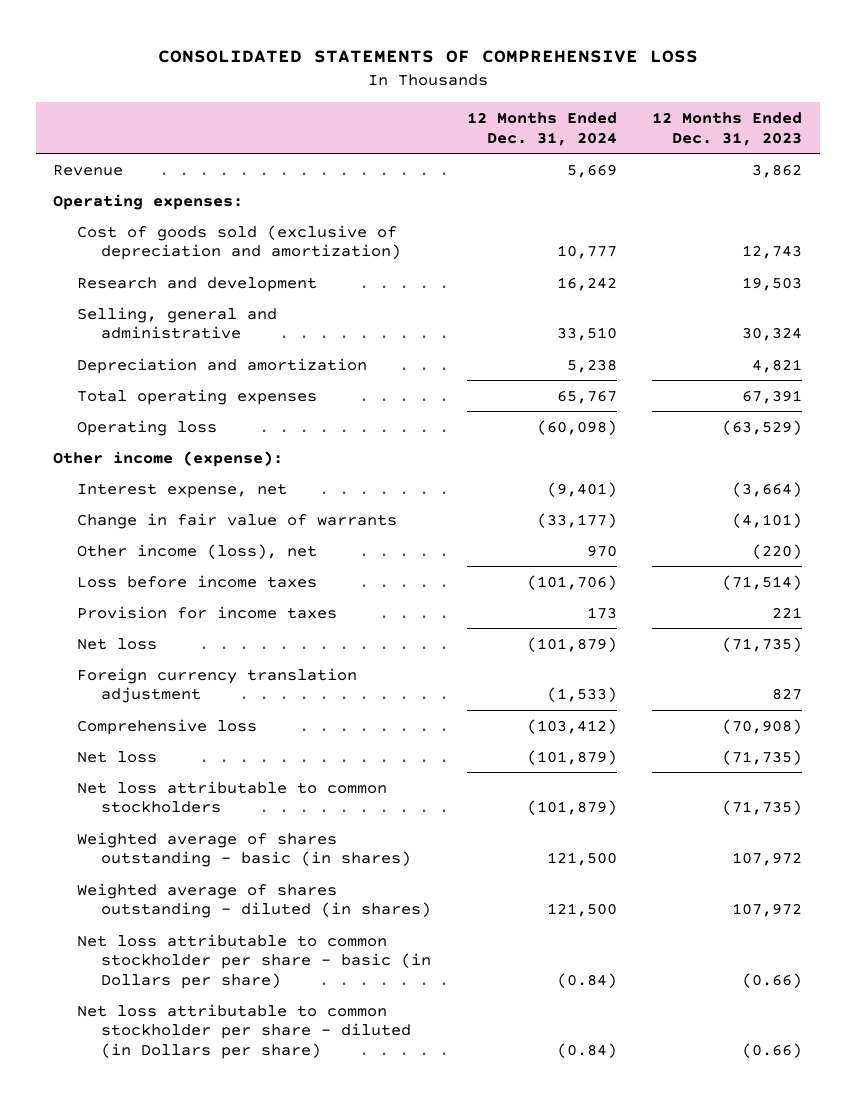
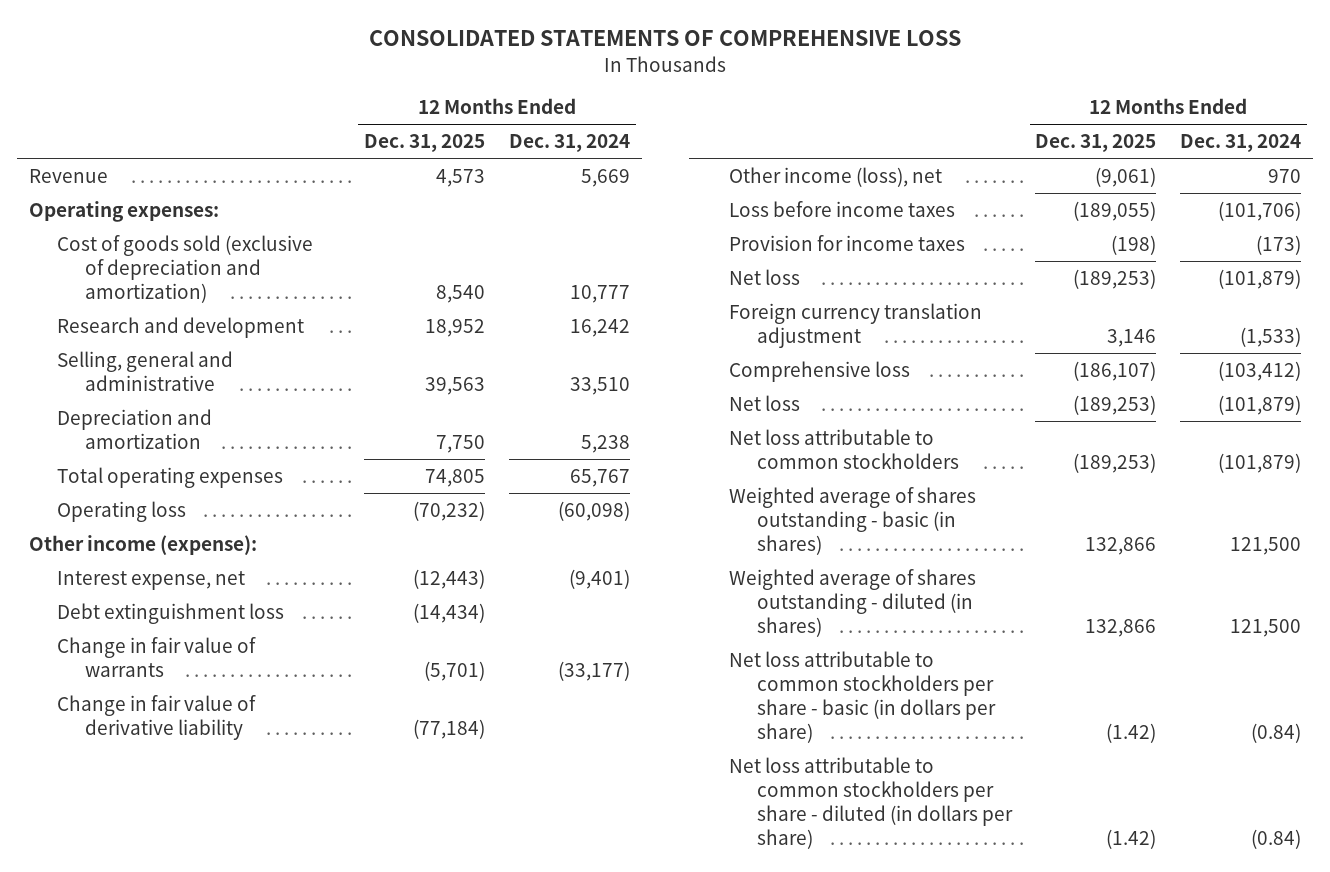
[652,111,803,146] 12 Months Ended Dec. 31, 2023 -> none
none -> [363,134,485,153] Dec. 31, 2025
none -> [57,602,285,624] Debt extinguishment loss
none -> [57,694,257,740] Change in fair value of derivative liability
[586,606,617,619] 173 -> [1256,234,1302,255] (173)
[77,933,432,989] Net loss attributable to common stockholder per share - basic (in Dollars per share) -> [728,650,996,743] Net loss attributable to common stockholders per share - basic (in dollars per share)
[77,1003,412,1059] Net loss attributable to common stockholder per share - diluted (in Dollars per share) -> [728,756,1013,849] Net loss attributable to common stockholders per share - diluted (in dollars per share)

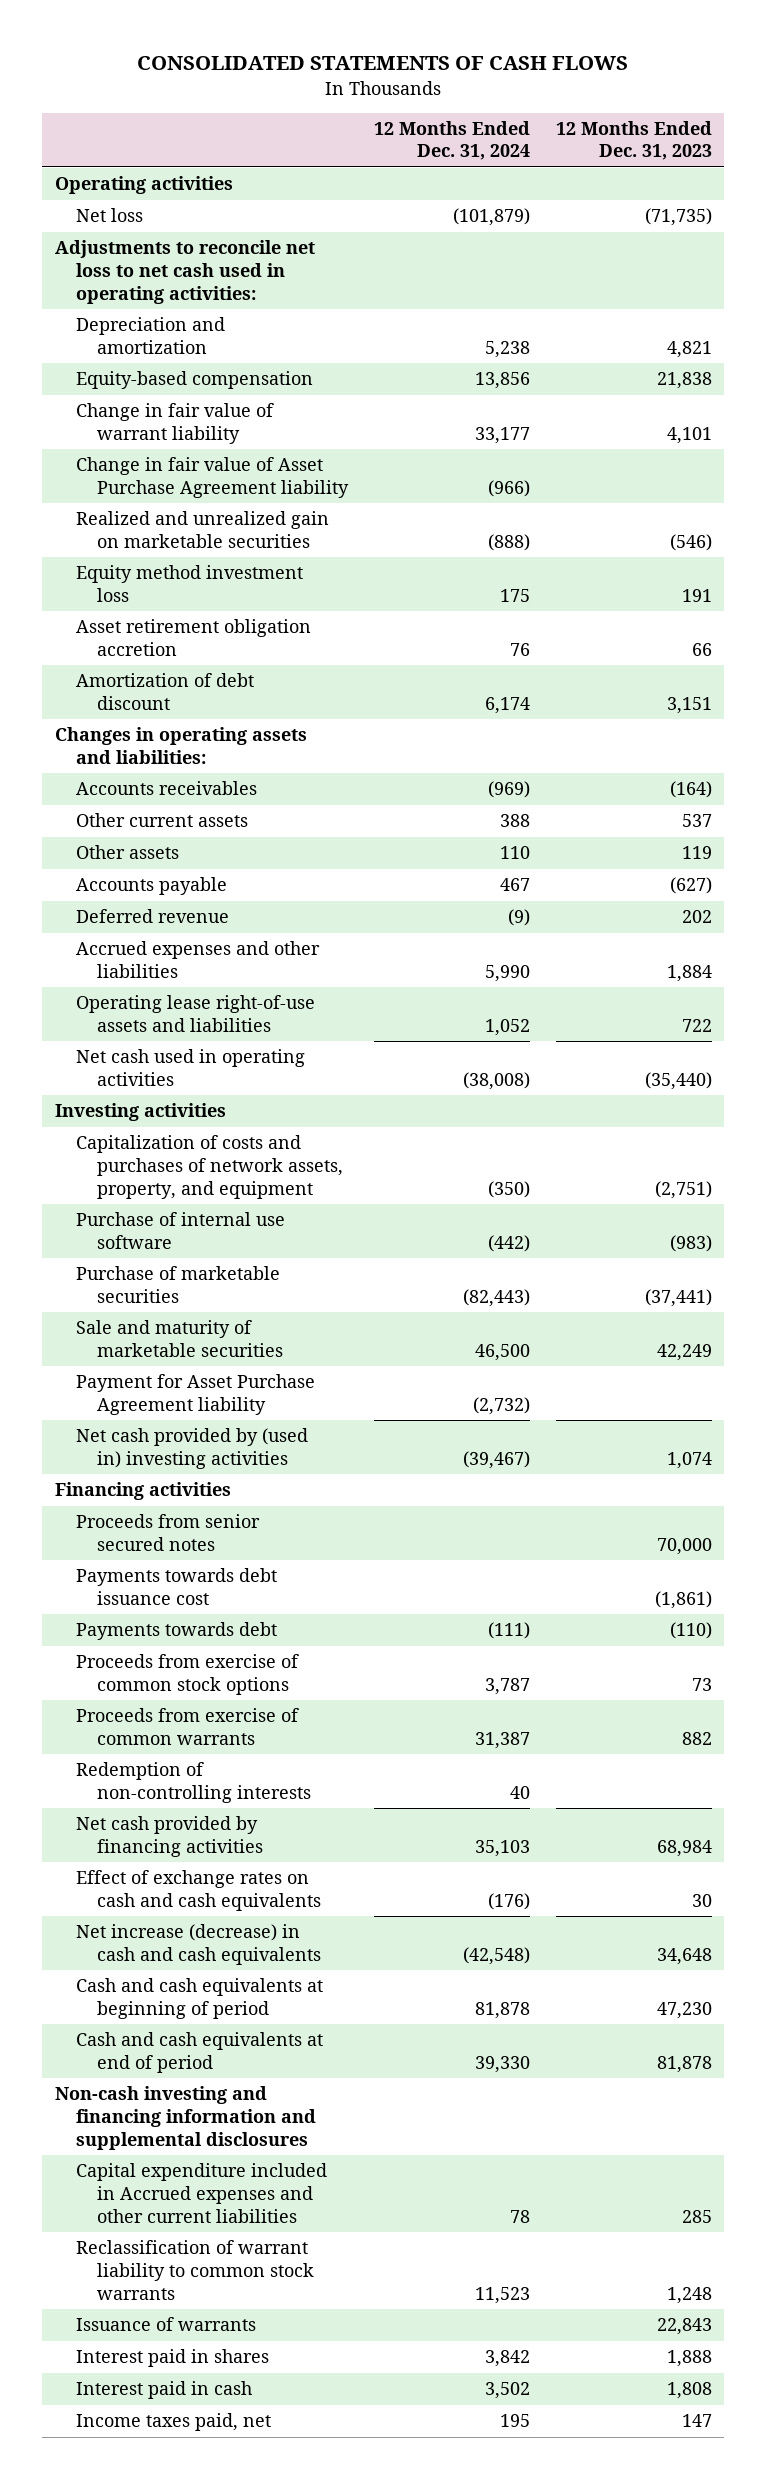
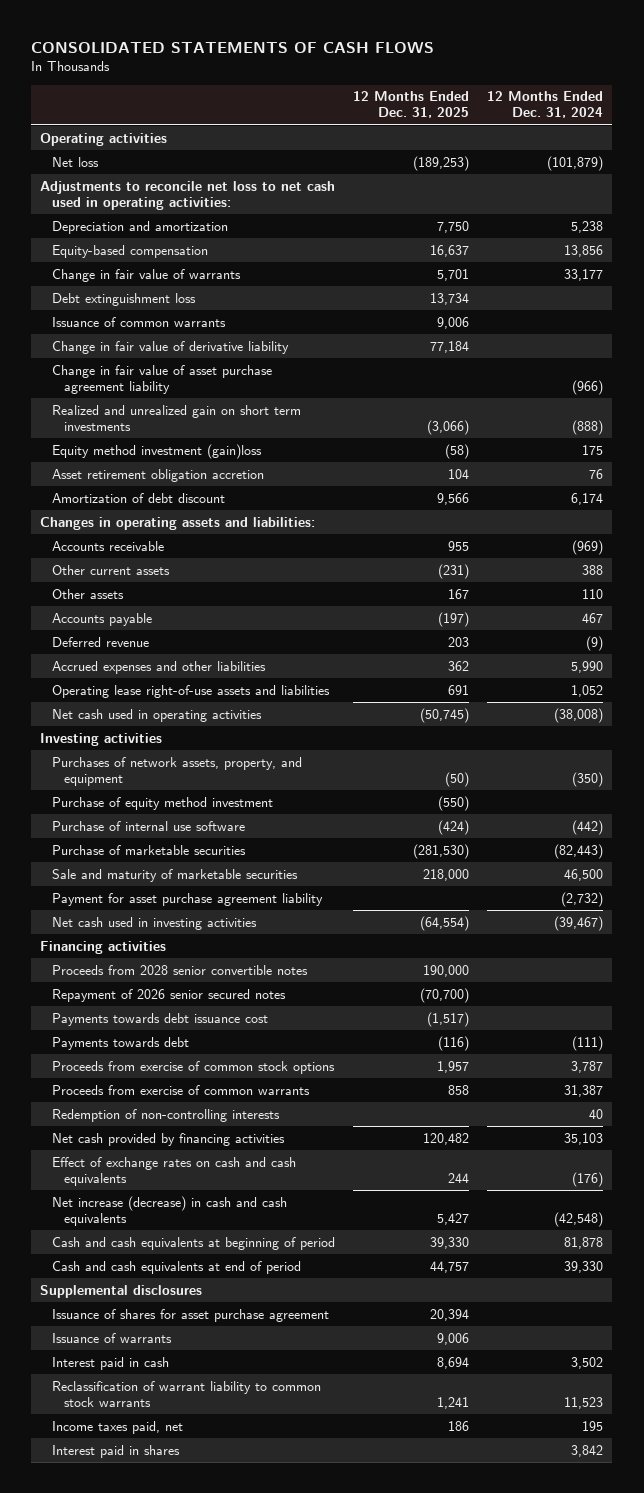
[555,120,712,161] 12 Months Ended Dec. 31, 2023 -> none
none -> [353,91,470,119] 12 Months Ended Dec. 31, 2025
[76,403,275,444] Change in fair value of warrant liability -> [52,268,242,282] Change in fair value of warrants
none -> [52,292,197,306] Debt extinguishment loss
none -> [52,316,227,327] Issuance of common warrants
none -> [52,340,290,354] Change in fair value of derivative liability
[76,457,350,498] Change in fair value of Asset Purchase Agreement liability -> [52,364,273,394] Change in fair value of asset purchase agreement liability
[76,511,330,548] Realized and unrealized gain on marketable securities -> [52,404,302,431] Realized and unrealized gain on short term investments
[76,565,304,602] Equity method investment loss -> [52,443,263,459] Equity method investment (gain)loss
[76,781,258,796] Accounts receivables -> [52,540,165,551] Accounts receivable
[76,1135,344,1199] Capitalization of costs and purchases of network assets, property, and equipment -> [52,756,303,786] Purchases of network assets, property, and equipment
none -> [52,796,274,810] Purchase of equity method investment
[76,1374,316,1415] Payment for Asset Purchase Agreement liability -> [52,892,324,906] Payment for asset purchase agreement liability
[76,1428,309,1469] Net cash provided by (used in) investing activities -> [52,916,258,930] Net cash used in investing activities
[76,1514,261,1551] Proceeds from senior secured notes -> [52,964,309,975] Proceeds from 2028 senior convertible notes
none -> [52,988,287,1002] Repayment of 2026 senior secured notes
[76,2163,328,2223] Capital expenditure included in Accrued expenses and other current liabilities -> none
[55,2086,317,2150] Non-cash investing and financing information and supplemental disclosures -> [40,1284,203,1298] Supplemental disclosures
none -> [52,1308,330,1322] Issuance of shares for asset purchase agreement
[76,2240,315,2300] Reclassification of warrant liability to common stock warrants -> [52,1380,322,1407] Reclassification of warrant liability to common stock warrants
[76,2349,270,2368] Interest paid in shares -> [52,1444,181,1458] Interest paid in shares

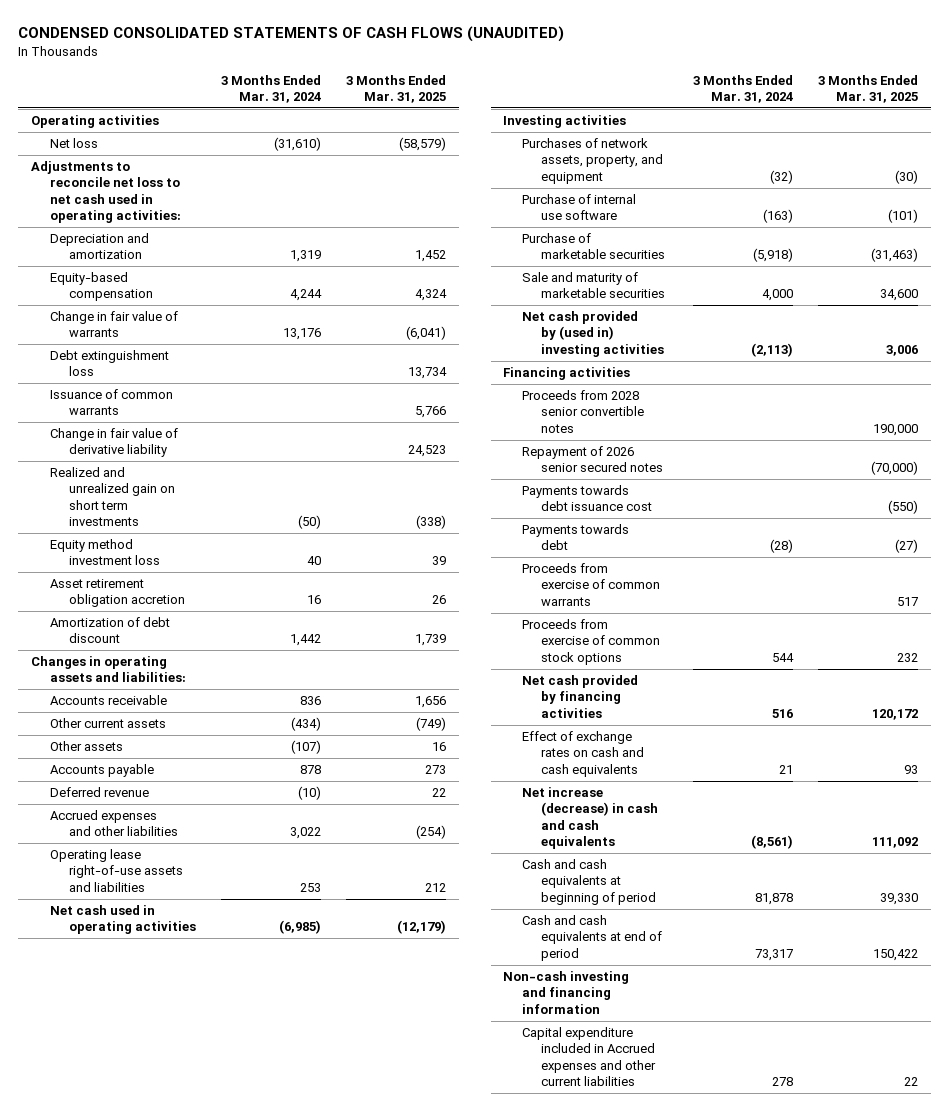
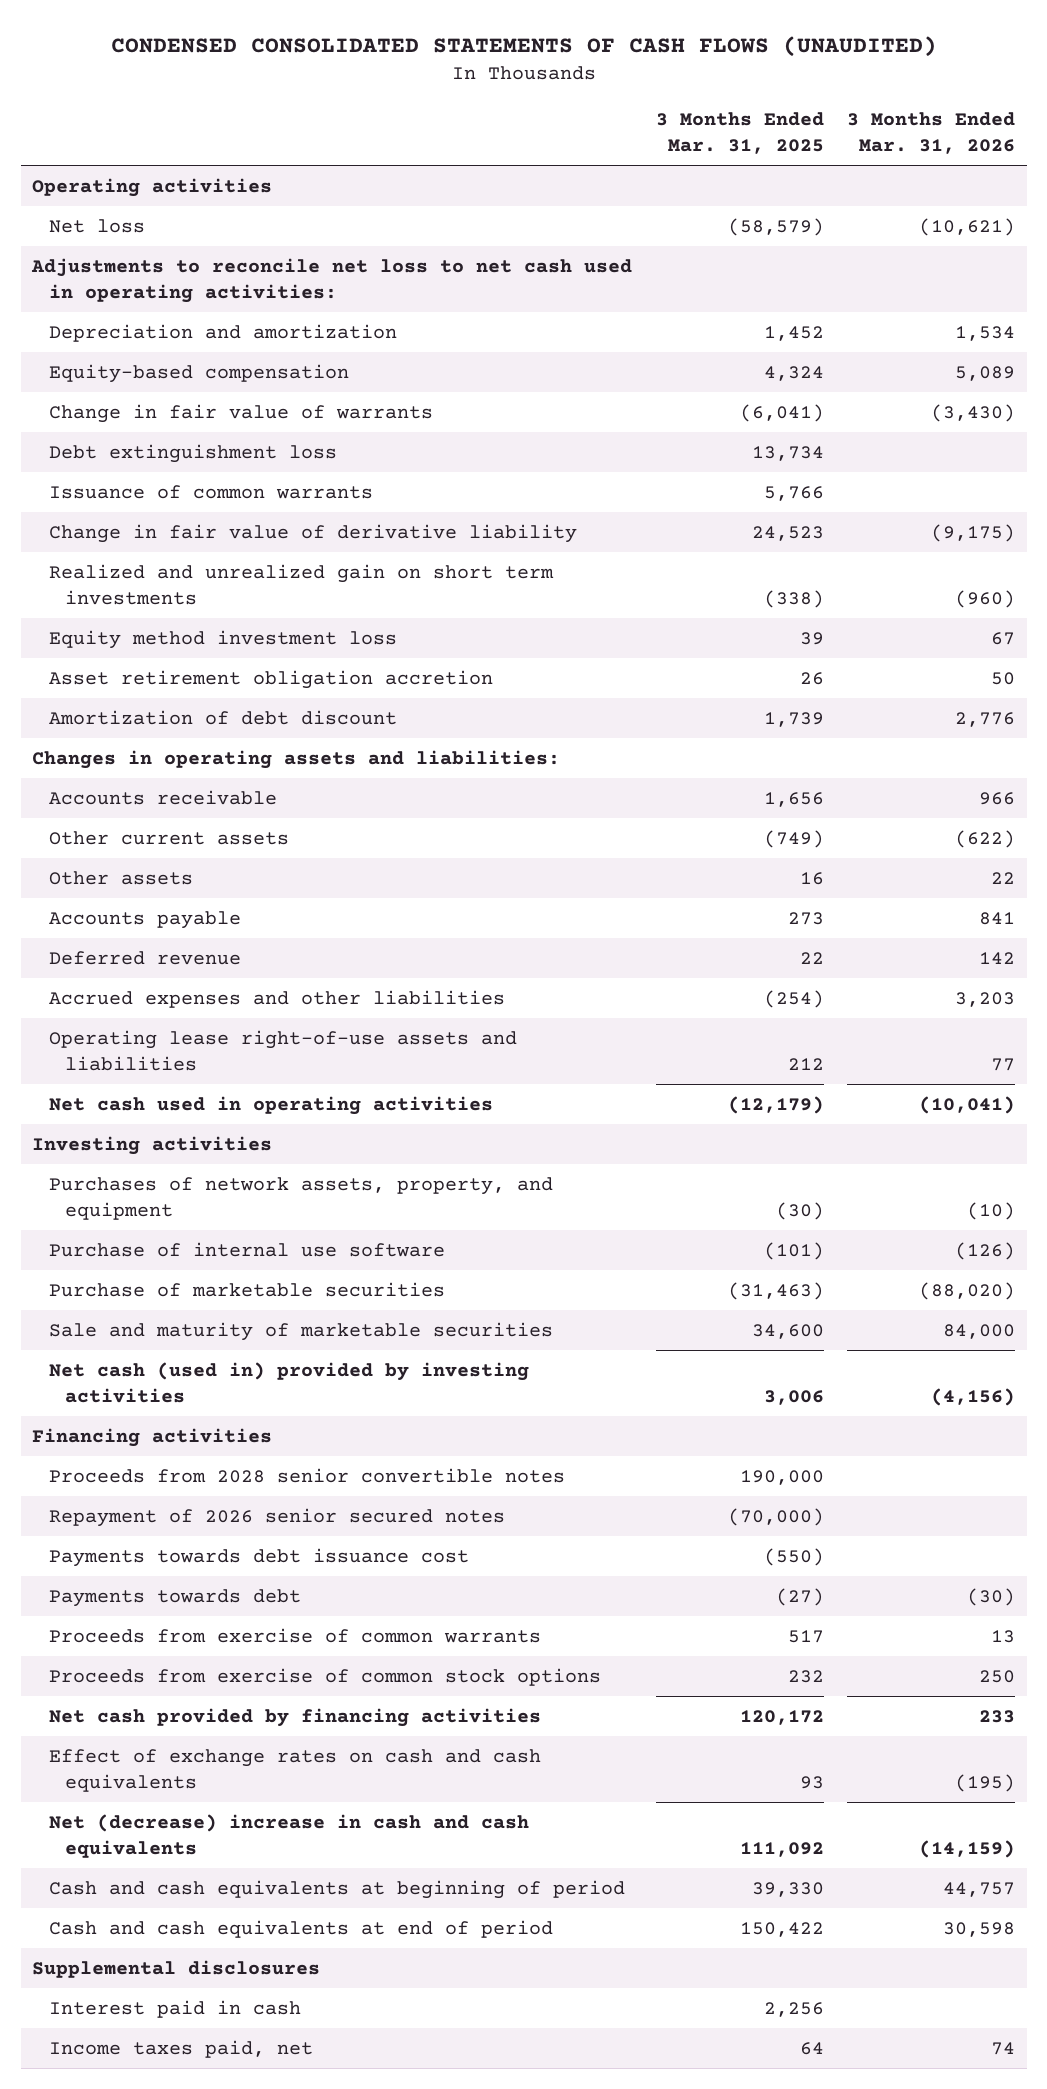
[220,74,321,103] 3 Months Ended Mar. 31, 2024 -> none
none -> [847,112,1016,155] 3 Months Ended Mar. 31, 2026
[521,310,664,357] Net cash provided by (used in) investing activities -> [48,1361,529,1403] Net cash (used in) provided by investing activities
[521,786,658,850] Net increase (decrease) in cash and cash equivalents -> [48,1813,529,1858] Net (decrease) increase in cash and cash equivalents
[521,1026,656,1087] Capital expenditure included in Accrued expenses and other current liabilities -> none
[503,970,630,1014] Non-cash investing and financing information -> [32,1959,321,1978] Supplemental disclosures
none -> [48,1999,301,2018] Interest paid in cash
none -> [48,2039,313,2058] Income taxes paid, net

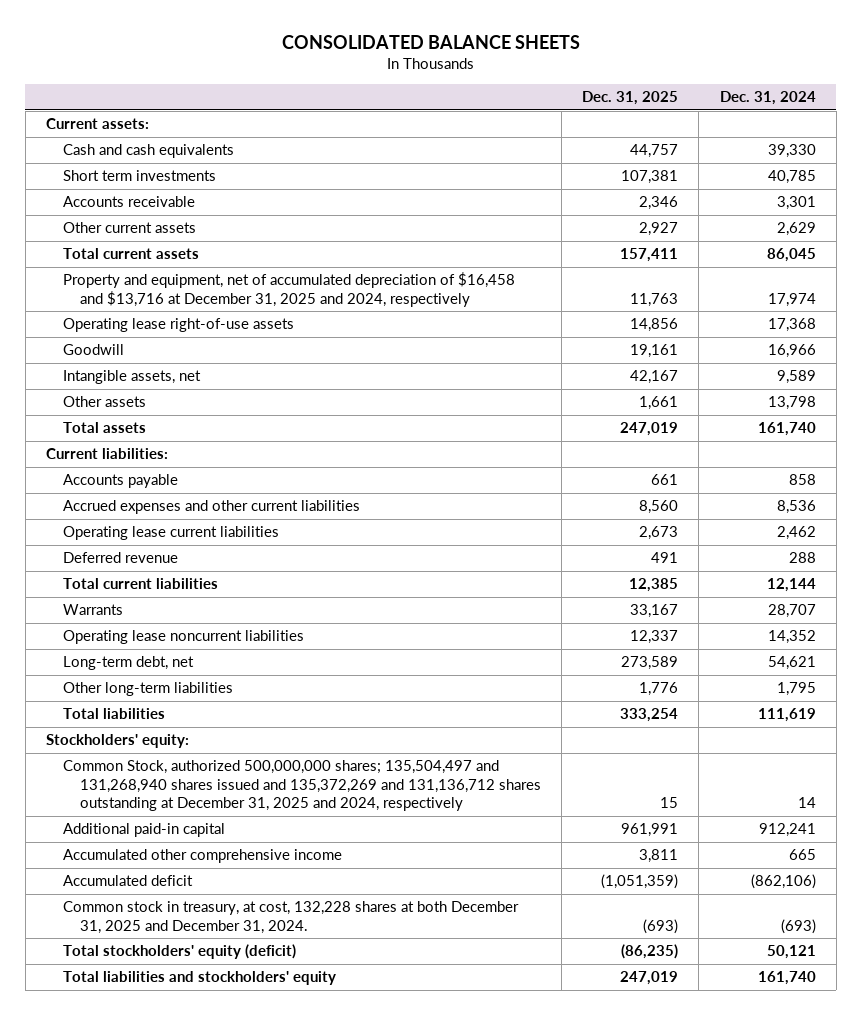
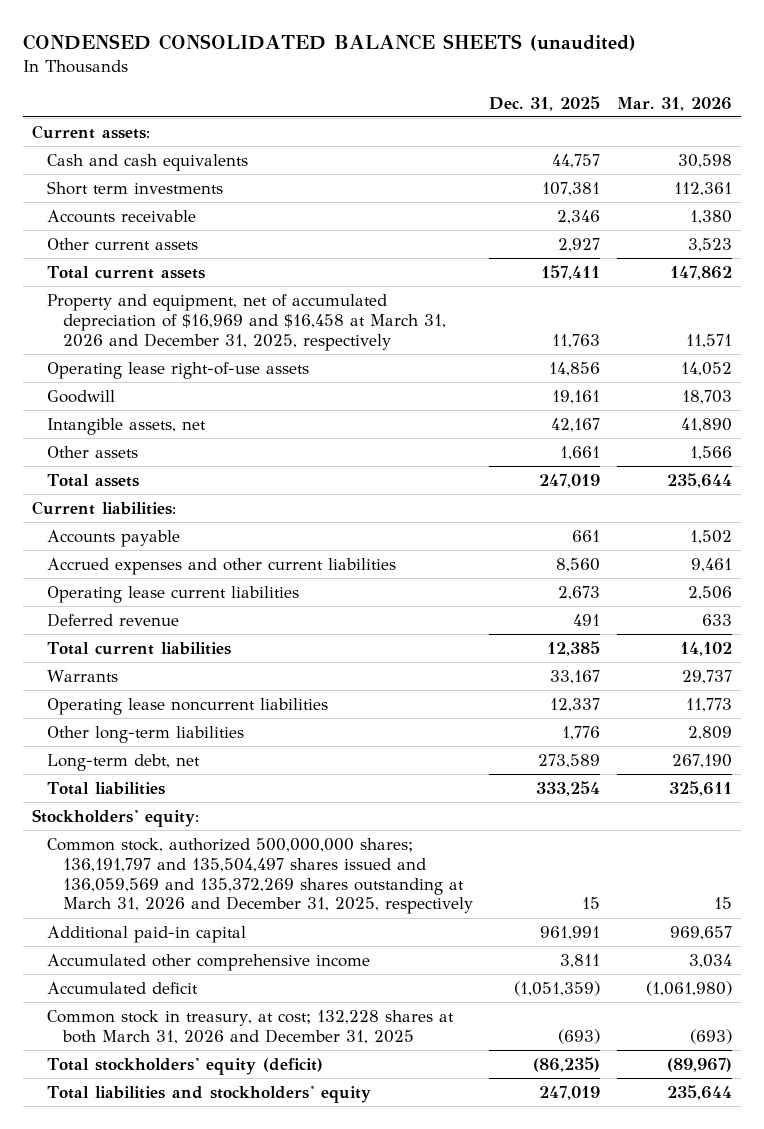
[281,34,580,49] CONSOLIDATED BALANCE SHEETS -> [23,34,637,52] CONDENSED CONSOLIDATED BALANCE SHEETS (unaudited)
[719,91,816,106] Dec. 31, 2024 -> none
none -> [617,96,733,111] Mar. 31, 2026
[62,272,515,307] Property and equipment, net of accumulated depreciation of $16,458 and $13,716 at December 31, 2025 and 2024, respectively -> [47,293,446,351] Property and equipment, net of accumulated depreciation of $16,969 and $16,458 at March 31, 2026 and December 31, 2025, respectively
[62,656,194,671] Long-term debt, net -> [47,753,201,771] Long-term debt, net
[62,760,541,812] Common Stock, authorized 500,000,000 shares; 135,504,497 and 131,268,940 shares issued and 135,372,269 and 131,136,712 shares outstanding at December 31, 2025 and 2024, respectively -> [47,837,473,915] Common stock, authorized 500,000,000 shares; 136,191,797 and 135,504,497 shares issued and 136,059,569 and 135,372,269 shares outstanding at March 31, 2026 and December 31, 2025, respectively
[62,901,519,934] Common stock in treasury, at cost, 132,228 shares at both December 31, 2025 and December 31, 2024. -> [47,1009,455,1044] Common stock in treasury, at cost; 132,228 shares at both March 31, 2026 and December 31, 2025

